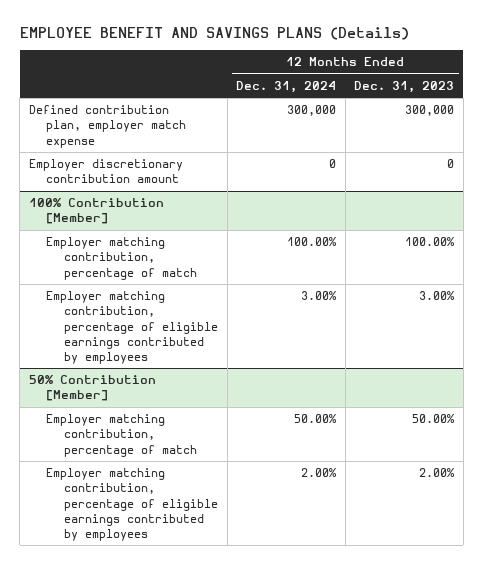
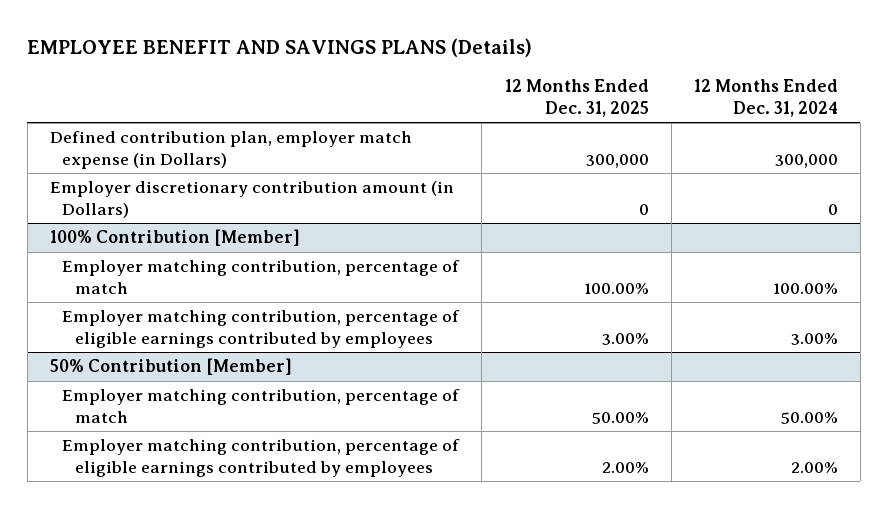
[354,80,455,93] Dec. 31, 2023 -> none
none -> [504,79,649,117] 12 Months Ended Dec. 31, 2025
[28,105,187,148] Defined contribution plan, employer match expense -> [50,131,413,169] Defined contribution plan, employer match expense (in Dollars)
[28,159,183,184] Employer discretionary contribution amount -> [50,181,455,218] Employer discretionary contribution amount (in Dollars)

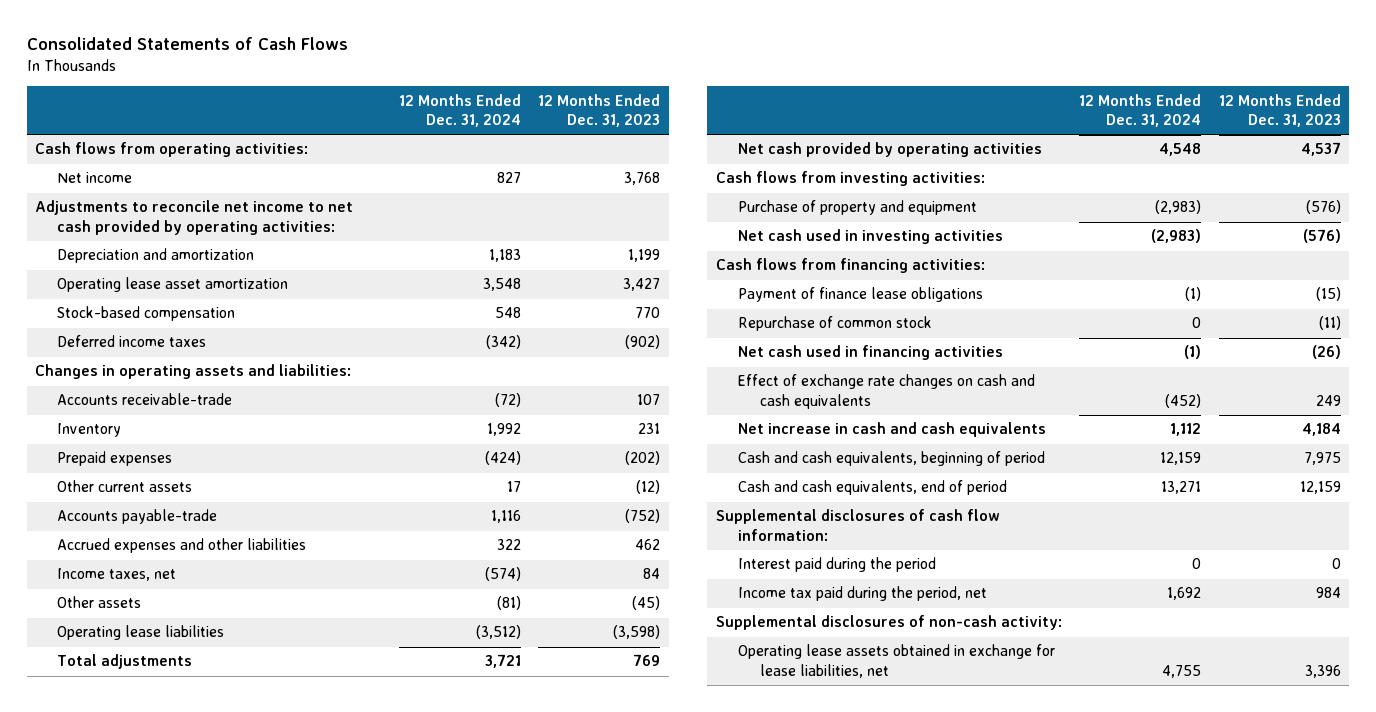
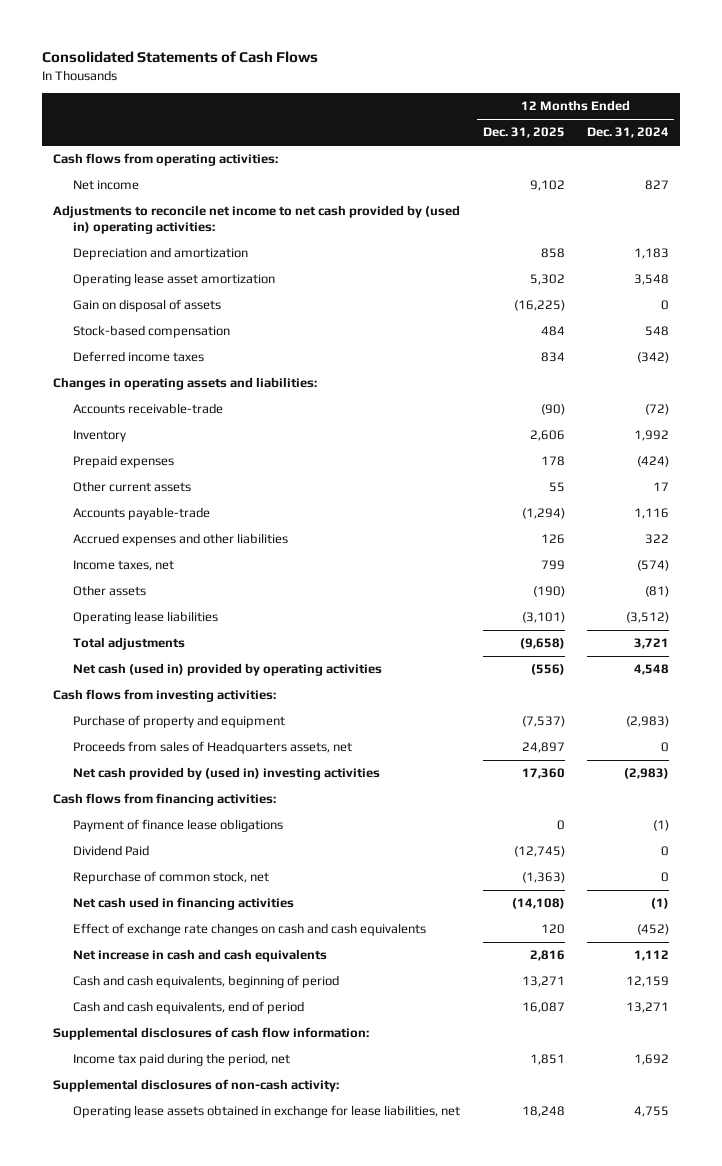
[538,93,661,128] 12 Months Ended Dec. 31, 2023 -> none
none -> [482,127,565,139] Dec. 31, 2025
[35,200,354,235] Adjustments to reconcile net income to net cash provided by operating activities: -> [52,205,460,235] Adjustments to reconcile net income to net cash provided by (used in) operating activities:
none -> [73,299,222,313] Gain on disposal of assets
[737,142,1042,158] Net cash provided by operating activities -> [73,663,383,677] Net cash (used in) provided by operating activities
none -> [73,741,353,755] Proceeds from sales of Headquarters assets, net
[737,229,1003,245] Net cash used in investing activities -> [73,767,381,781] Net cash provided by (used in) investing activities
none -> [73,845,150,857] Dividend Paid
[737,316,932,332] Repurchase of common stock -> [73,871,270,885] Repurchase of common stock, net
[737,557,936,573] Interest paid during the period -> none

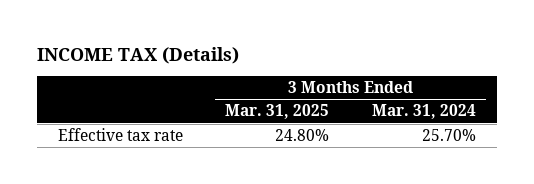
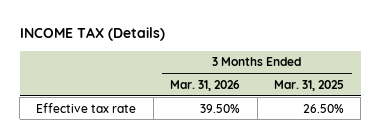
[371,104,476,120] Mar. 31, 2024 -> none
none -> [170,79,241,91] Mar. 31, 2026
[275,129,330,142] 24.80% -> [302,103,344,113] 26.50%

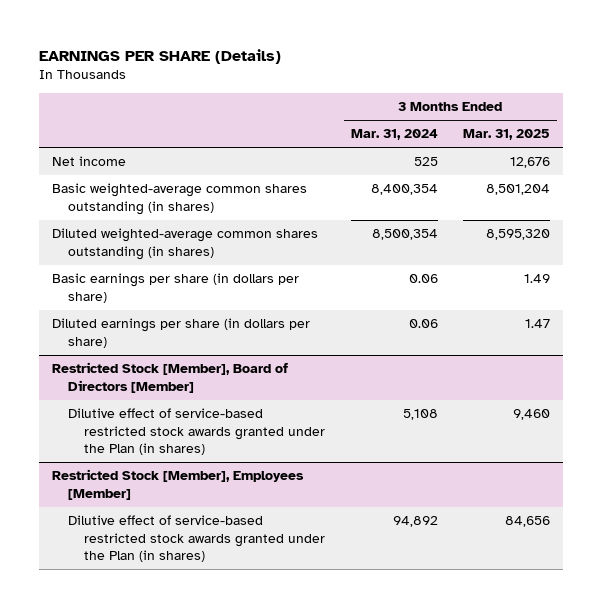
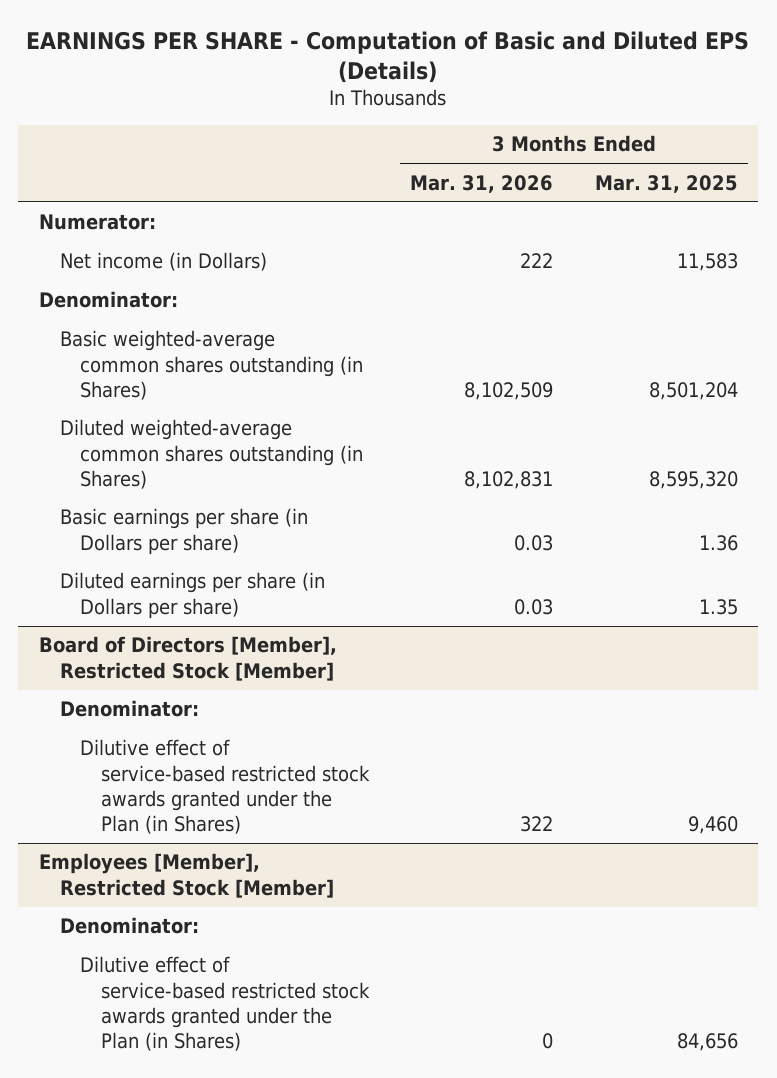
[39,48,282,64] EARNINGS PER SHARE (Details) -> [26,30,750,83] EARNINGS PER SHARE - Computation of Basic and Diluted EPS (Details)
[350,129,438,141] Mar. 31, 2024 -> none
none -> [410,174,554,193] Mar. 31, 2026
none -> [39,214,157,231] Numerator:
[52,156,127,167] Net income -> [59,252,267,272] Net income (in Dollars)
[510,157,551,169] 12,676 -> [676,253,738,272] 11,583
none -> [39,291,179,309] Denominator:
[52,183,308,215] Basic weighted-average common shares outstanding (in shares) -> [59,330,364,400] Basic weighted-average common shares outstanding (in Shares)
[52,228,319,260] Diluted weighted-average common shares outstanding (in shares) -> [59,419,364,489] Diluted weighted-average common shares outstanding (in Shares)
[52,273,300,303] Basic earnings per share (in dollars per share) -> [59,508,308,555] Basic earnings per share (in Dollars per share)
[524,274,551,284] 1.49 -> [698,534,738,551] 1.36
[52,318,311,348] Diluted earnings per share (in dollars per share) -> [59,572,325,619] Diluted earnings per share (in Dollars per share)
[525,319,551,329] 1.47 -> [698,598,738,615] 1.35
[52,362,289,393] Restricted Stock [Member], Board of Directors [Member] -> [39,636,338,681] Board of Directors [Member], Restricted Stock [Member]
none -> [59,700,199,718] Denominator:
[67,408,325,455] Dilutive effect of service-based restricted stock awards granted under the Plan (in shares) -> [80,739,370,834] Dilutive effect of service-based restricted stock awards granted under the Plan (in Shares)
[52,469,305,500] Restricted Stock [Member], Employees [Member] -> [39,853,334,898] Employees [Member], Restricted Stock [Member]
none -> [59,917,199,935] Denominator:
[67,515,325,562] Dilutive effect of service-based restricted stock awards granted under the Plan (in shares) -> [80,956,370,1051] Dilutive effect of service-based restricted stock awards granted under the Plan (in Shares)

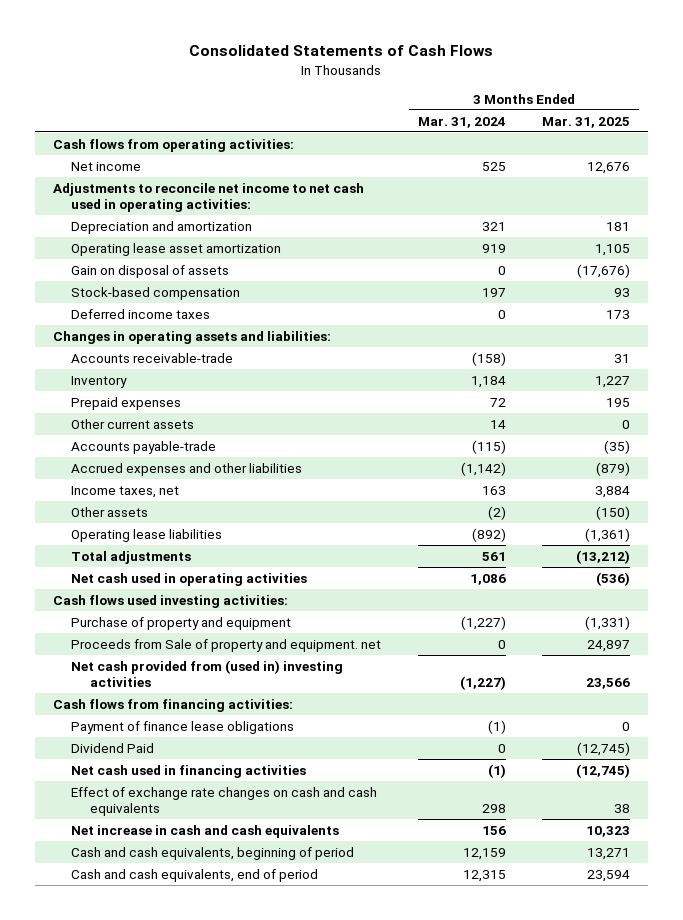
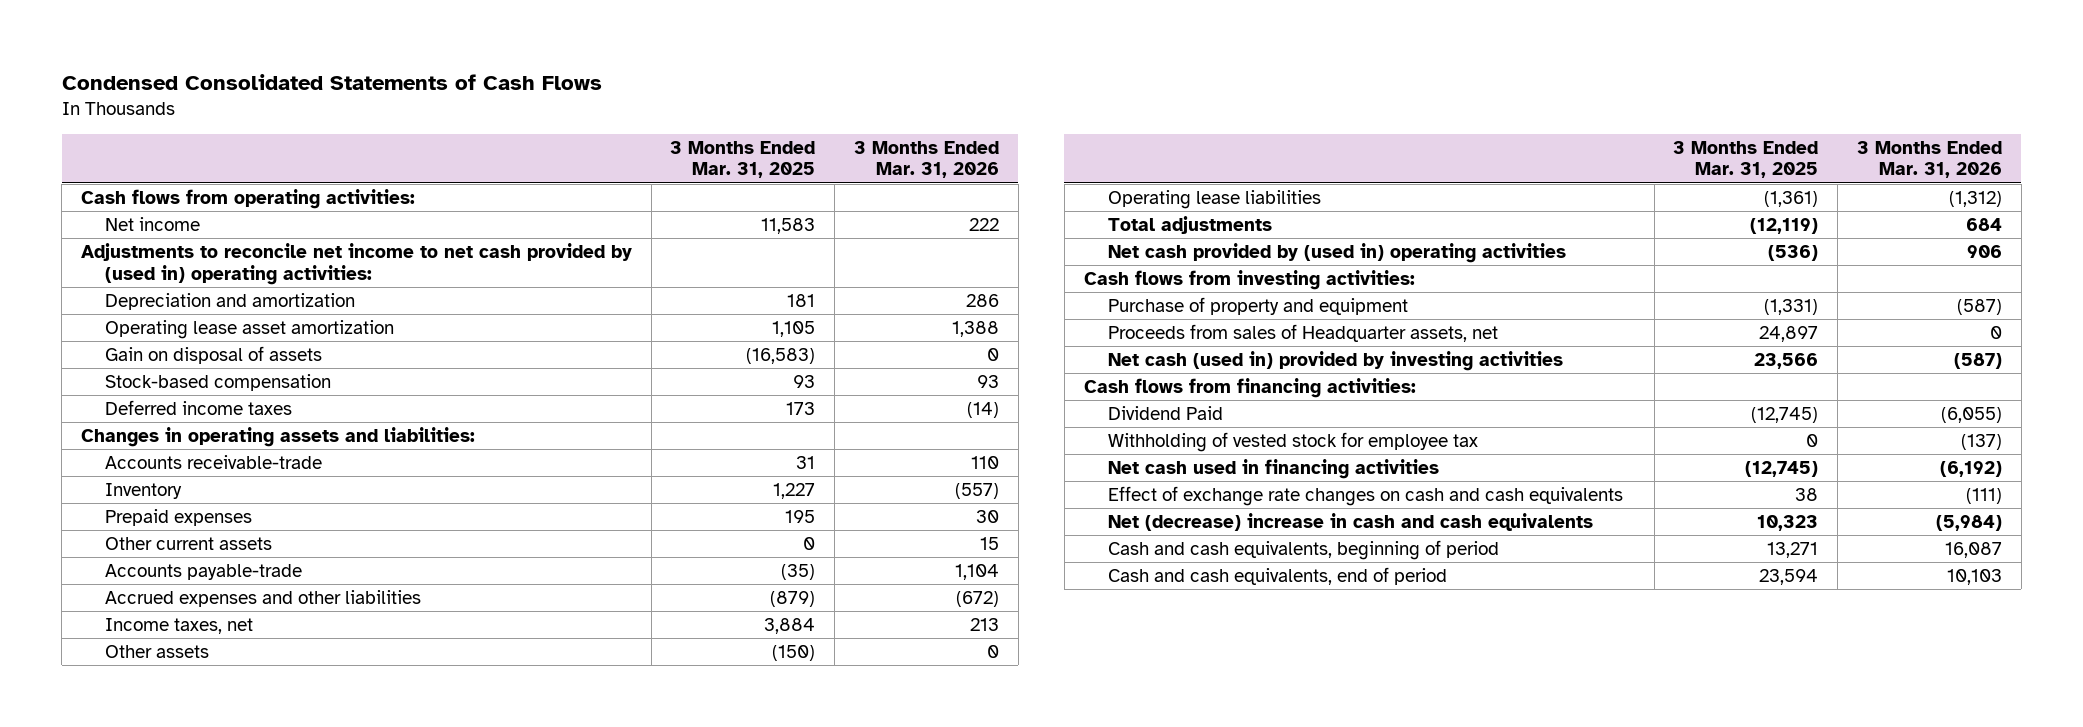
[189,45,494,57] Consolidated Statements of Cash Flows -> [61,74,602,91] Condensed Consolidated Statements of Cash Flows
[417,116,506,128] Mar. 31, 2024 -> none
none -> [853,140,999,179] 3 Months Ended Mar. 31, 2026
[586,161,630,174] 12,676 -> [761,217,816,234] 11,583
[53,182,365,212] Adjustments to reconcile net income to net cash used in operating activities: -> [80,242,632,285] Adjustments to reconcile net income to net cash provided by (used in) operating activities:
[576,263,630,278] (17,676) -> [746,347,816,364] (16,583)
[575,549,630,564] (13,212) -> [1750,217,1819,234] (12,119)
[71,572,308,586] Net cash used in operating activities -> [1108,242,1567,263] Net cash provided by (used in) operating activities
[53,594,289,608] Cash flows used investing activities: -> [1083,269,1415,290] Cash flows from investing activities:
[71,638,382,652] Proceeds from Sale of property and equipment. net -> [1108,323,1499,342] Proceeds from sales of Headquarter assets, net
[71,659,344,687] Net cash provided from (used in) investing activities -> [1108,350,1564,371] Net cash (used in) provided by investing activities
[71,720,295,734] Payment of finance lease obligations -> none
none -> [1108,431,1479,452] Withholding of vested stock for employee tax
[71,824,340,838] Net increase in cash and cash equivalents -> [1108,512,1594,531] Net (decrease) increase in cash and cash equivalents

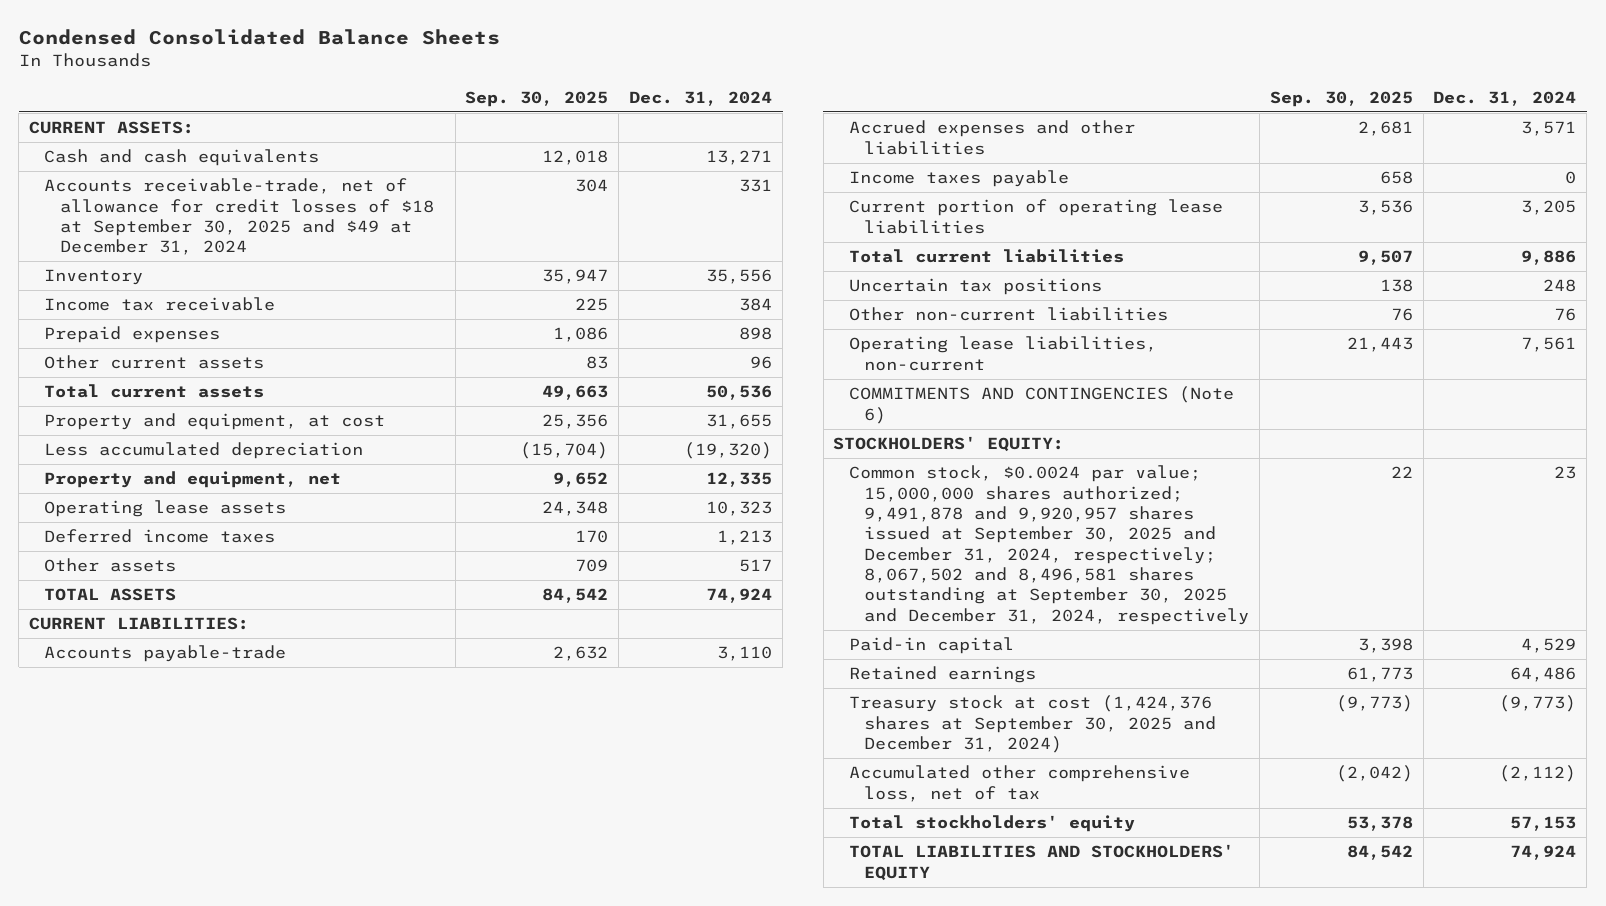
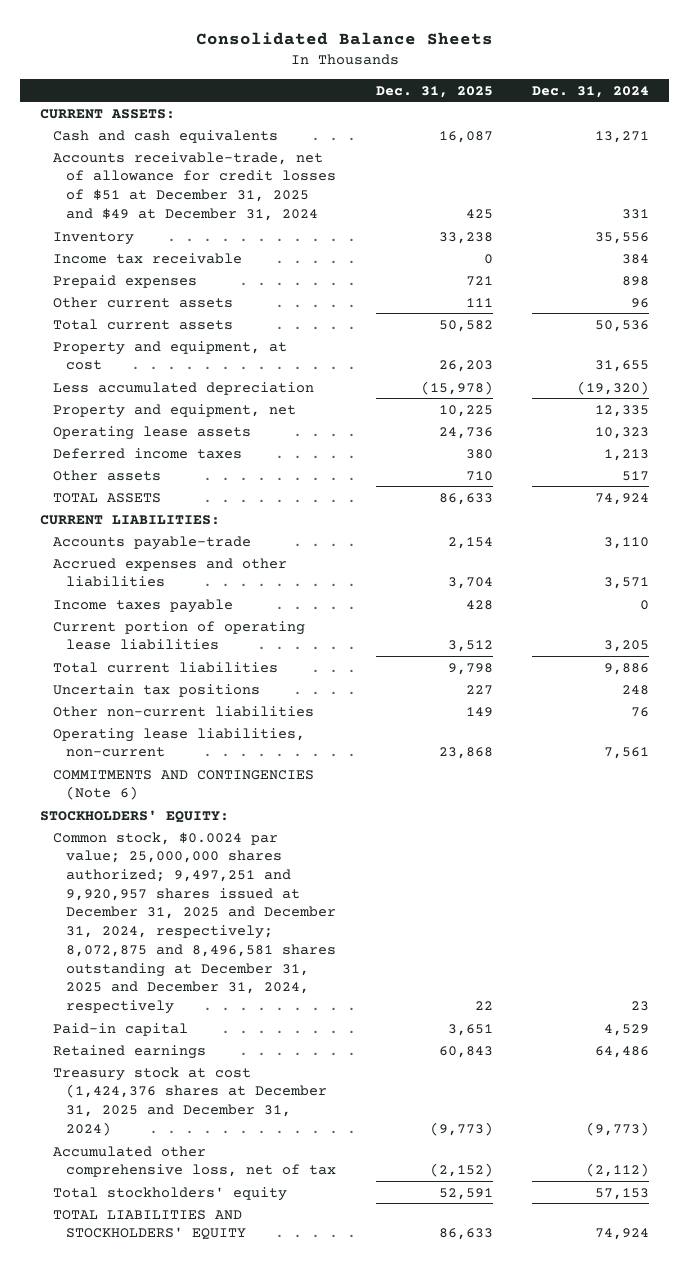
[18,29,500,46] Condensed Consolidated Balance Sheets -> [195,31,493,45] Consolidated Balance Sheets
[465,90,609,107] Sep. 30, 2025 -> none
none -> [375,85,493,98] Dec. 31, 2025
[44,178,434,256] Accounts receivable-trade, net of allowance for credit losses of $18 at September 30, 2025 and $49 at December 31, 2024 -> [53,151,336,221] Accounts receivable-trade, net of allowance for credit losses of $51 at December 31, 2025 and $49 at December 31, 2024
[848,465,1249,625] Common stock, $0.0024 par value; 15,000,000 shares authorized; 9,491,878 and 9,920,957 shares issued at September 30, 2025 and December 31, 2024, respectively; 8,067,502 and 8,496,581 shares outstanding at September 30, 2025 and December 31, 2024, respectively -> [53,831,336,1014] Common stock, $0.0024 par value; 25,000,000 shares authorized; 9,497,251 and 9,920,957 shares issued at December 31, 2025 and December 31, 2024, respectively; 8,072,875 and 8,496,581 shares outstanding at December 31, 2025 and December 31, 2024, respectively
[848,695,1216,754] Treasury stock at cost (1,424,376 shares at September 30, 2025 and December 31, 2024) -> [53,1066,327,1136] Treasury stock at cost (1,424,376 shares at December 31, 2025 and December 31, 2024)

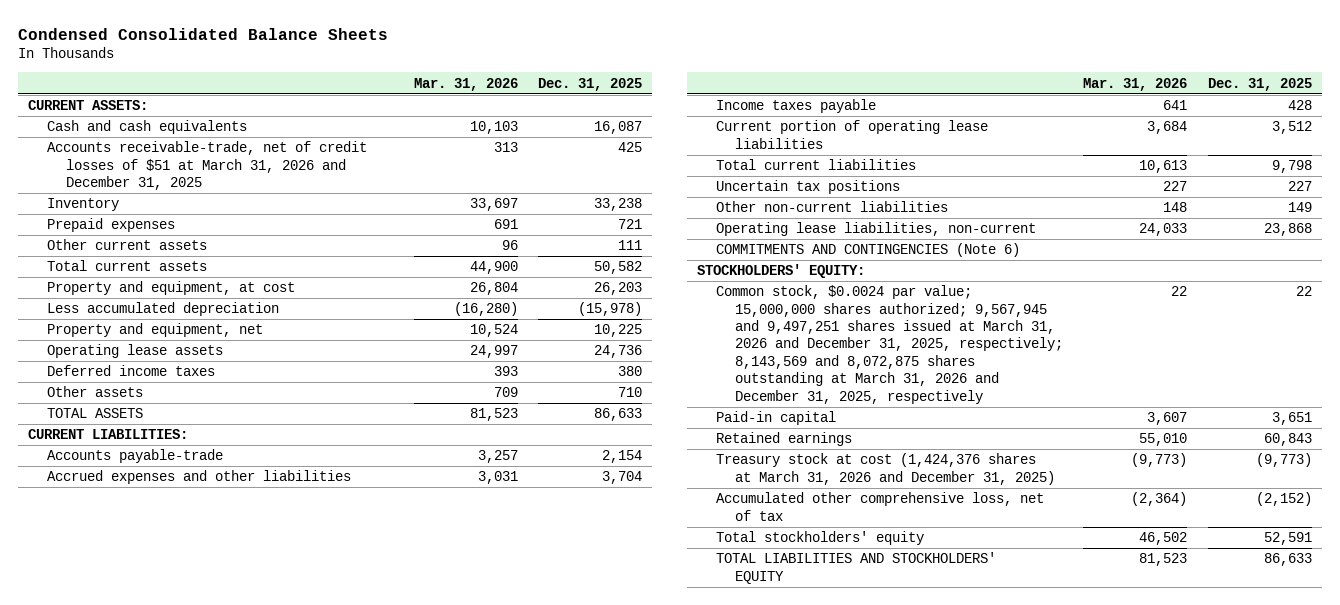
[195,31,493,45] Consolidated Balance Sheets -> [17,27,388,40] Condensed Consolidated Balance Sheets
[532,85,650,98] Dec. 31, 2024 -> none
none -> [413,77,518,91] Mar. 31, 2026
[53,151,336,221] Accounts receivable-trade, net of allowance for credit losses of $51 at December 31, 2025 and $49 at December 31, 2024 -> [46,141,367,191] Accounts receivable-trade, net of credit losses of $51 at March 31, 2026 and December 31, 2025
[53,252,243,264] Income tax receivable -> none
[53,831,336,1014] Common stock, $0.0024 par value; 25,000,000 shares authorized; 9,497,251 and 9,920,957 shares issued at December 31, 2025 and December 31, 2024, respectively; 8,072,875 and 8,496,581 shares outstanding at December 31, 2025 and December 31, 2024, respectively -> [716,285,1064,404] Common stock, $0.0024 par value; 15,000,000 shares authorized; 9,567,945 and 9,497,251 shares issued at March 31, 2026 and December 31, 2025, respectively; 8,143,569 and 8,072,875 shares outstanding at March 31, 2026 and December 31, 2025, respectively
[53,1066,327,1136] Treasury stock at cost (1,424,376 shares at December 31, 2025 and December 31, 2024) -> [716,453,1056,485] Treasury stock at cost (1,424,376 shares at March 31, 2026 and December 31, 2025)

